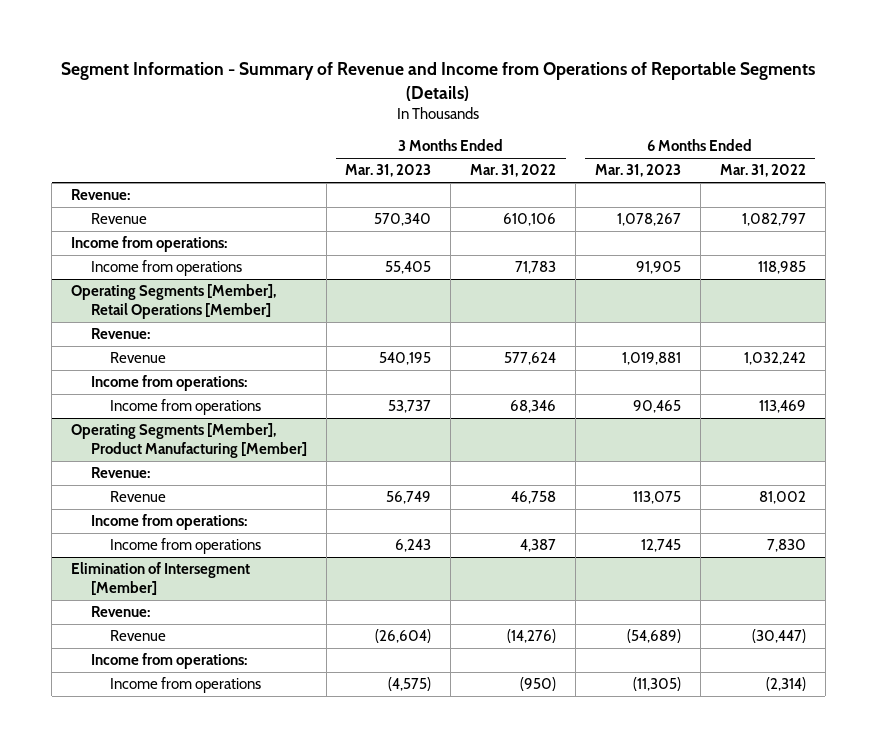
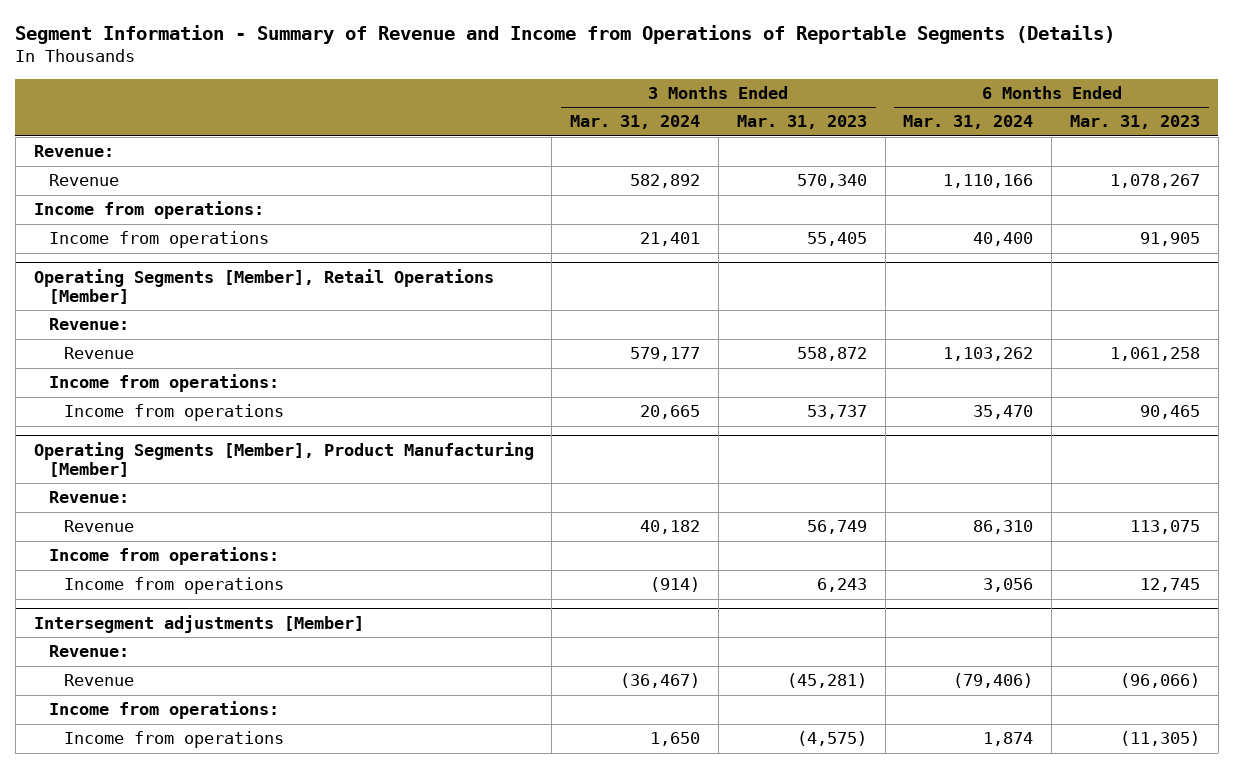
[470,164,557,178] Mar. 31, 2022 -> none
[719,164,806,178] Mar. 31, 2022 -> none
none -> [570,115,701,130] Mar. 31, 2024
none -> [903,115,1034,130] Mar. 31, 2024
[379,352,432,366] 540,195 -> [796,347,867,362] 558,872
[621,352,681,366] 1,019,881 -> [1109,347,1200,362] 1,061,258
[71,562,251,596] Elimination of Intersegment [Member] -> [33,614,364,633] Intersegment adjustments [Member]
[375,629,432,644] (26,604) -> [786,673,867,689] (45,281)
[626,629,681,644] (54,689) -> [1119,673,1200,689] (96,066)

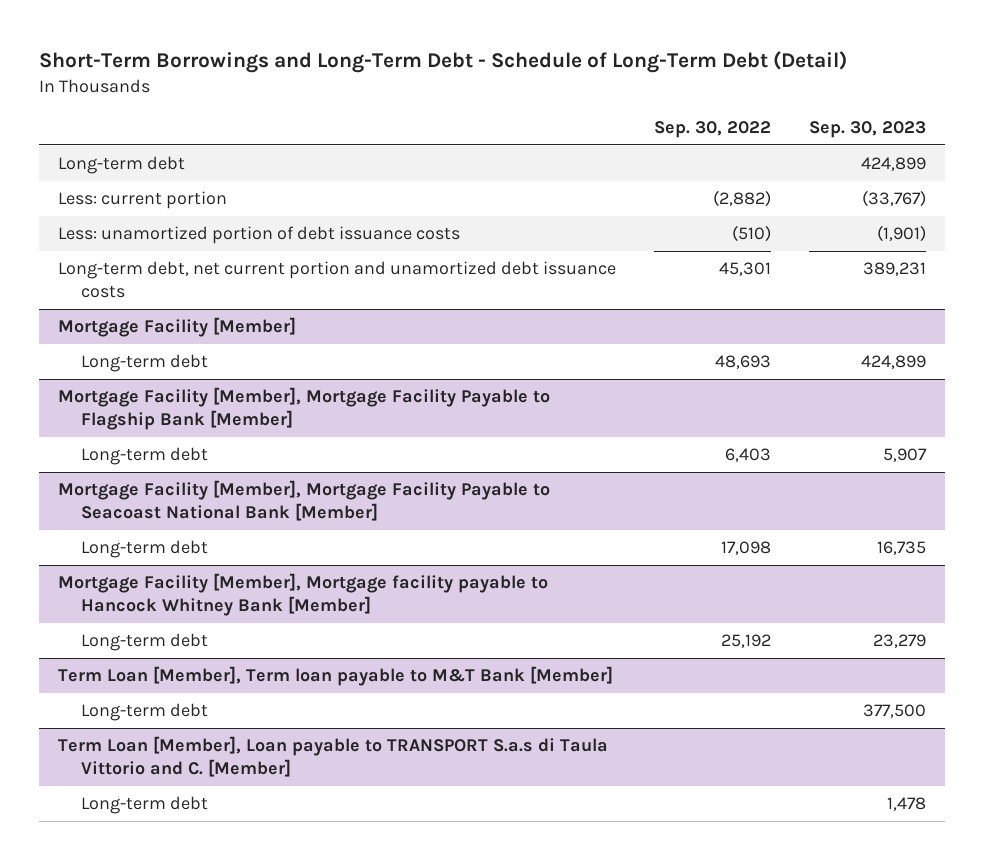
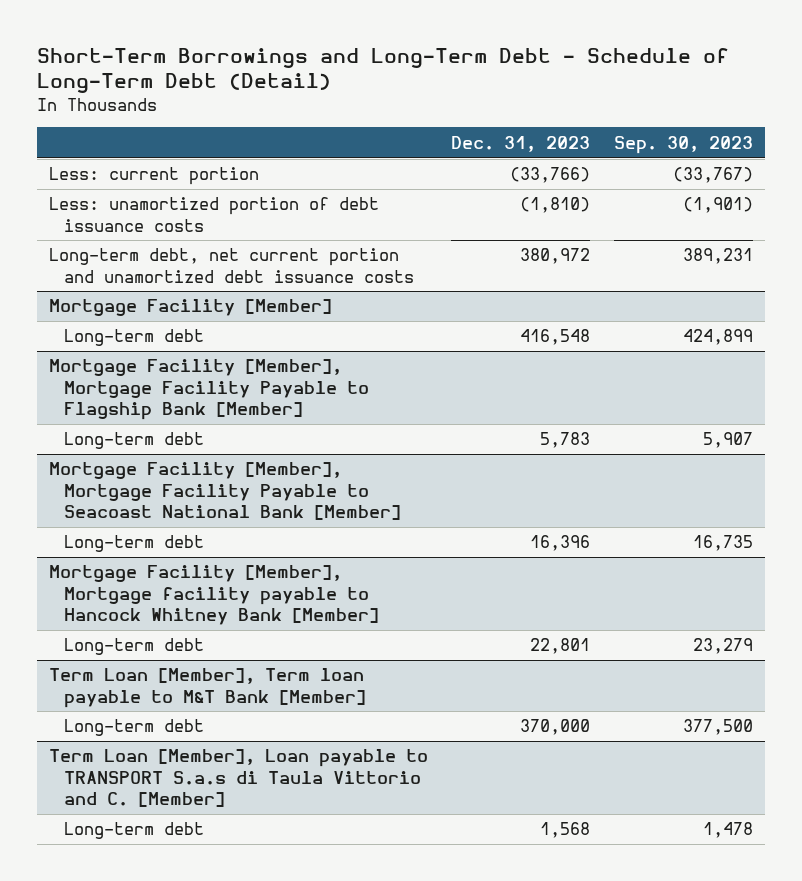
[653,121,771,139] Sep. 30, 2022 -> none
none -> [451,135,591,152] Dec. 31, 2023
[57,156,185,175] Long-term debt -> none

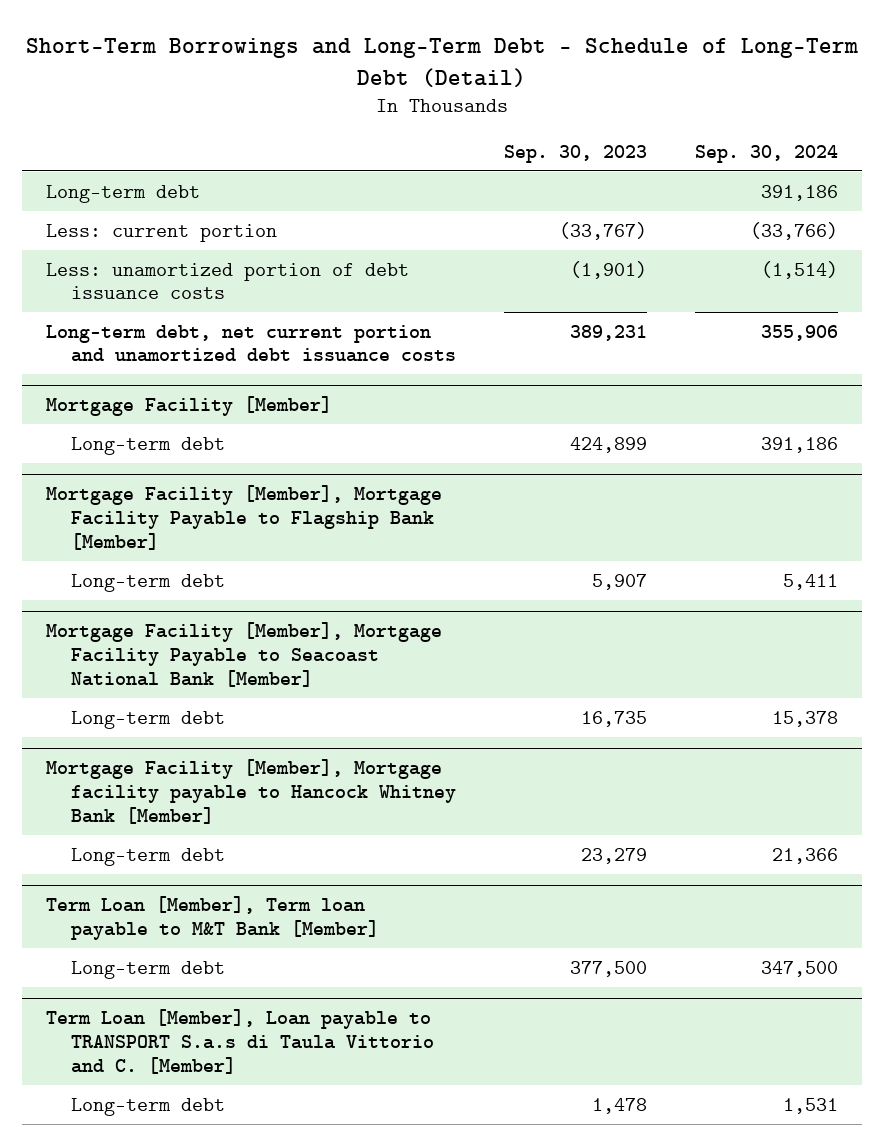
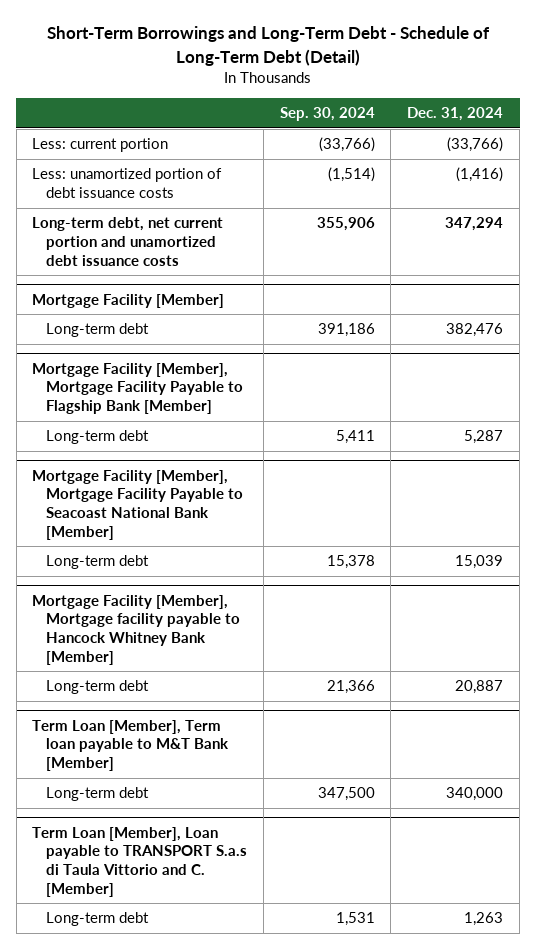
[504,144,648,163] Sep. 30, 2023 -> none
none -> [407,107,504,122] Dec. 31, 2024
[45,184,200,203] Long-term debt -> none

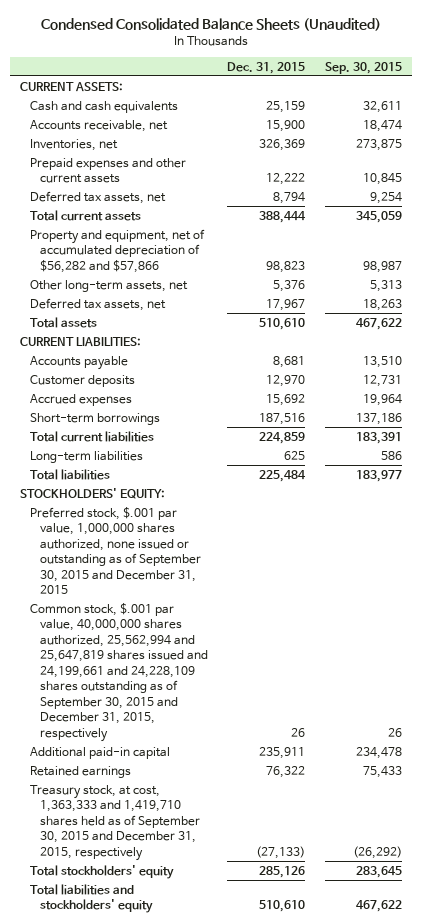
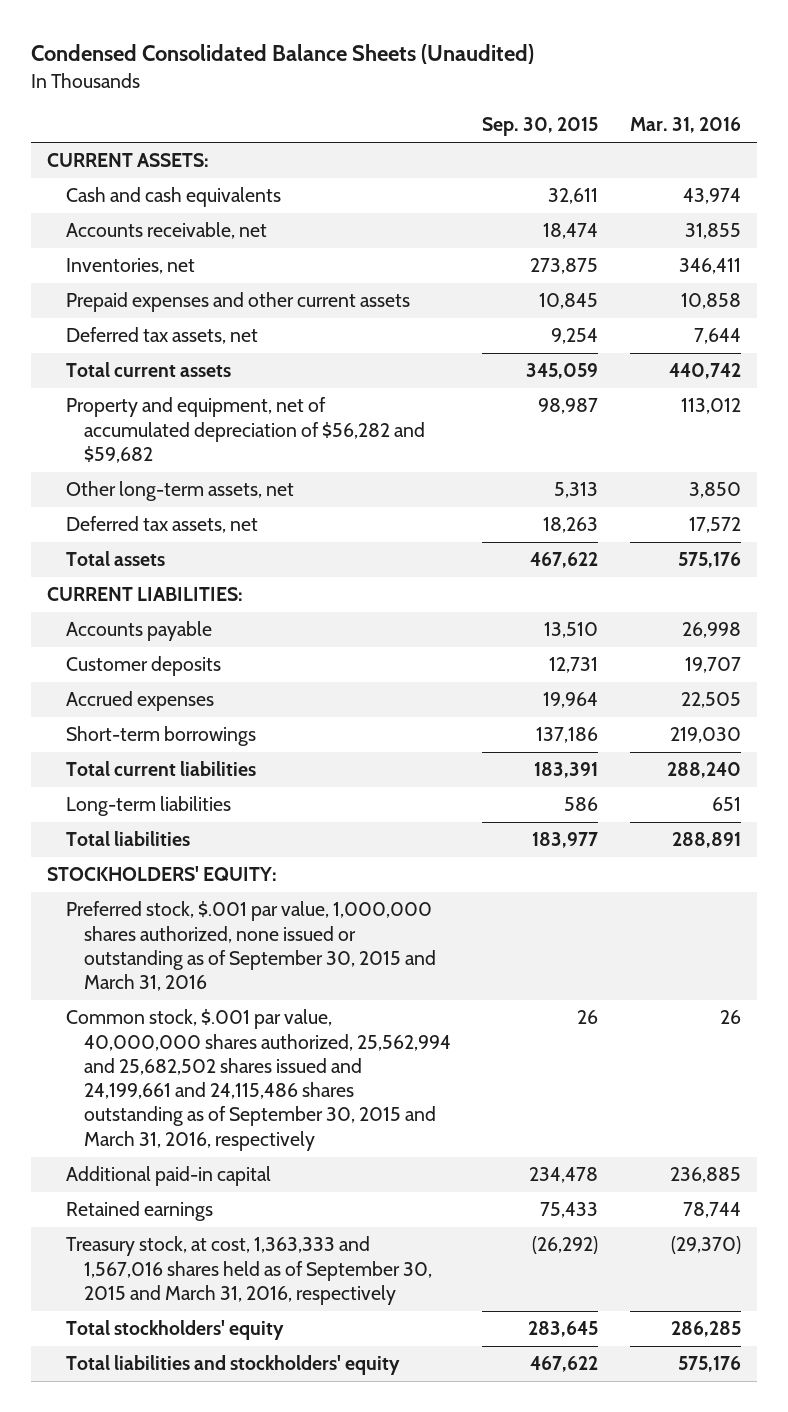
[227,61,306,74] Dec. 31, 2015 -> none
none -> [629,117,741,134] Mar. 31, 2016
[29,228,205,273] Property and equipment, net of accumulated depreciation of $56,282 and $57,866 -> [65,397,425,463] Property and equipment, net of accumulated depreciation of $56,282 and $59,682
[29,506,201,595] Preferred stock, $.001 par value, 1,000,000 shares authorized, none issued or outstanding as of September 30, 2015 and December 31, 2015 -> [65,901,436,992] Preferred stock, $.001 par value, 1,000,000 shares authorized, none issued or outstanding as of September 30, 2015 and March 31, 2016
[29,602,208,742] Common stock, $.001 par value, 40,000,000 shares authorized, 25,562,994 and 25,647,819 shares issued and 24,199,661 and 24,228,109 shares outstanding as of September 30, 2015 and December 31, 2015, respectively -> [65,1009,451,1151] Common stock, $.001 par value, 40,000,000 shares authorized, 25,562,994 and 25,682,502 shares issued and 24,199,661 and 24,115,486 shares outstanding as of September 30, 2015 and March 31, 2016, respectively
[29,784,200,861] Treasury stock, at cost, 1,363,333 and 1,419,710 shares held as of September 30, 2015 and December 31, 2015, respectively -> [65,1236,432,1305] Treasury stock, at cost, 1,363,333 and 1,567,016 shares held as of September 30, 2015 and March 31, 2016, respectively

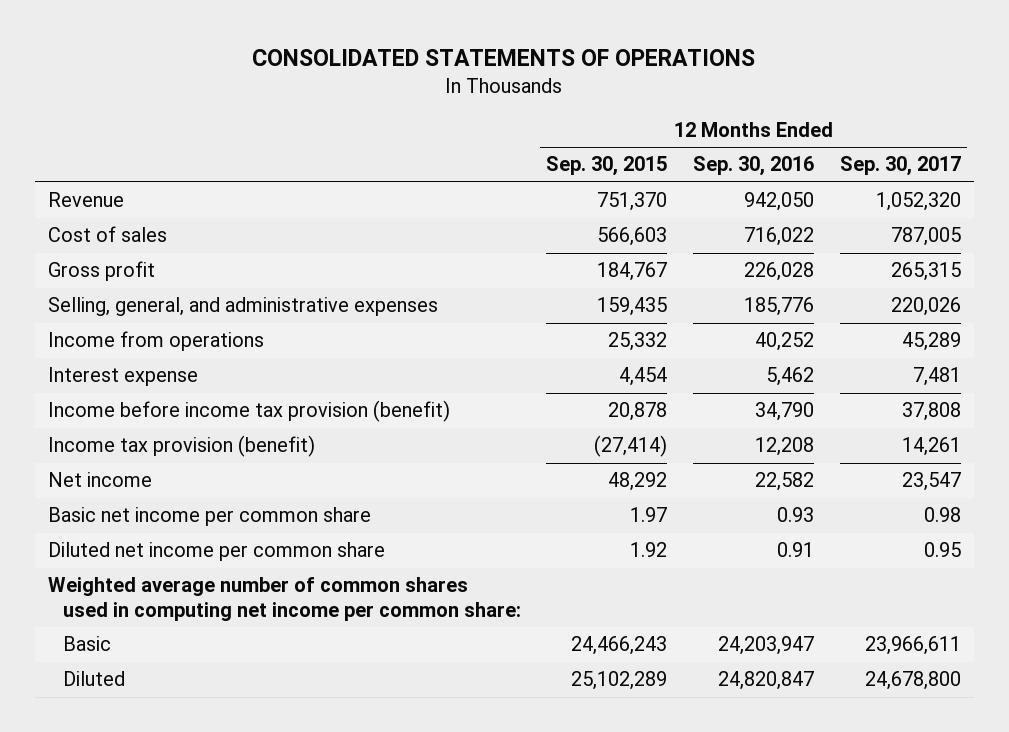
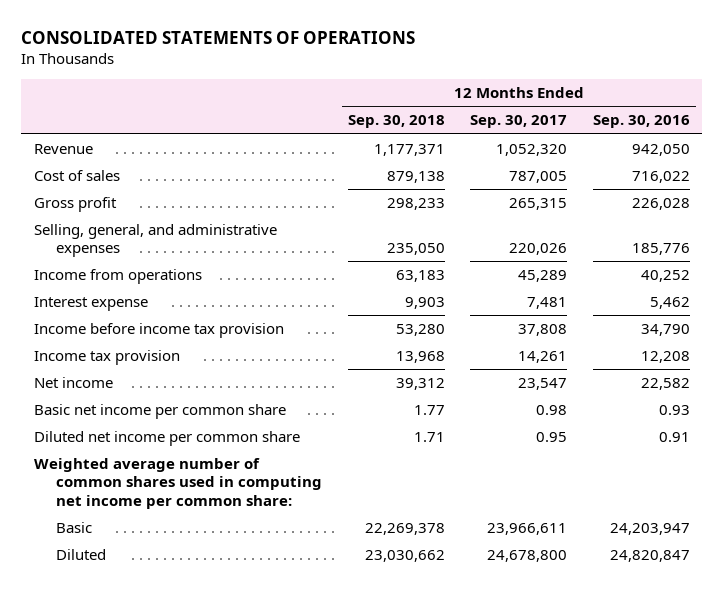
[546,156,668,177] Sep. 30, 2015 -> none
none -> [347,115,445,129] Sep. 30, 2018
[47,400,450,423] Income before income tax provision (benefit) -> [33,322,284,338] Income before income tax provision
[47,435,315,458] Income tax provision (benefit) -> [33,349,180,365] Income tax provision

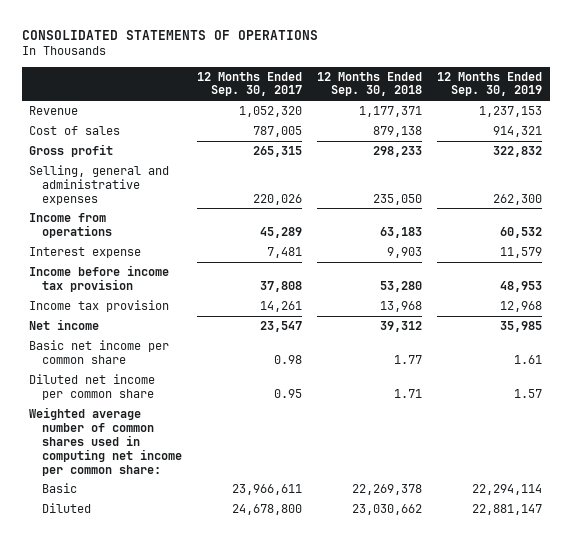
[592,115,690,129] Sep. 30, 2016 -> none
none -> [437,71,543,97] 12 Months Ended Sep. 30, 2019
[33,223,277,258] Selling, general, and administrative expenses -> [29,165,170,205] Selling, general and administrative expenses

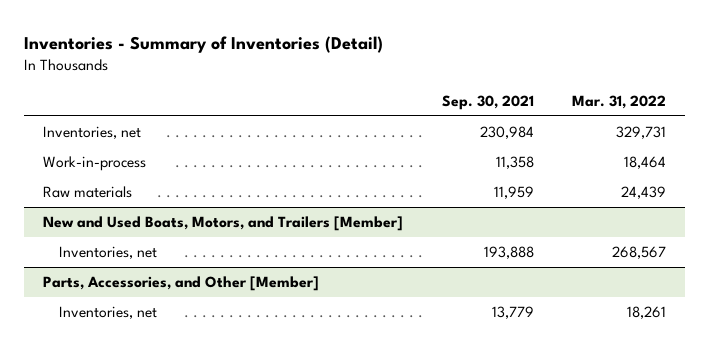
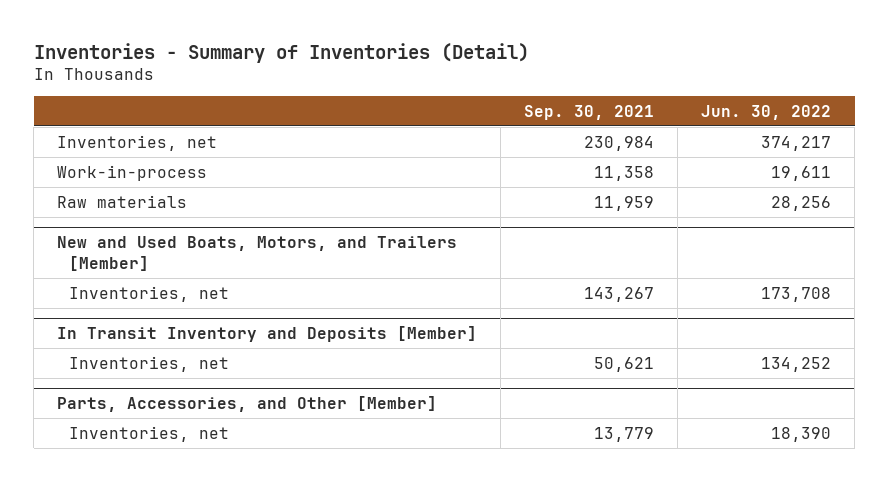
[572,94,667,109] Mar. 31, 2022 -> none
none -> [701,104,832,120] Jun. 30, 2022
[483,246,534,260] 193,888 -> [584,286,655,302] 143,267
none -> [57,326,478,343] In Transit Inventory and Deposits [Member]
none -> [69,355,230,372] Inventories, net

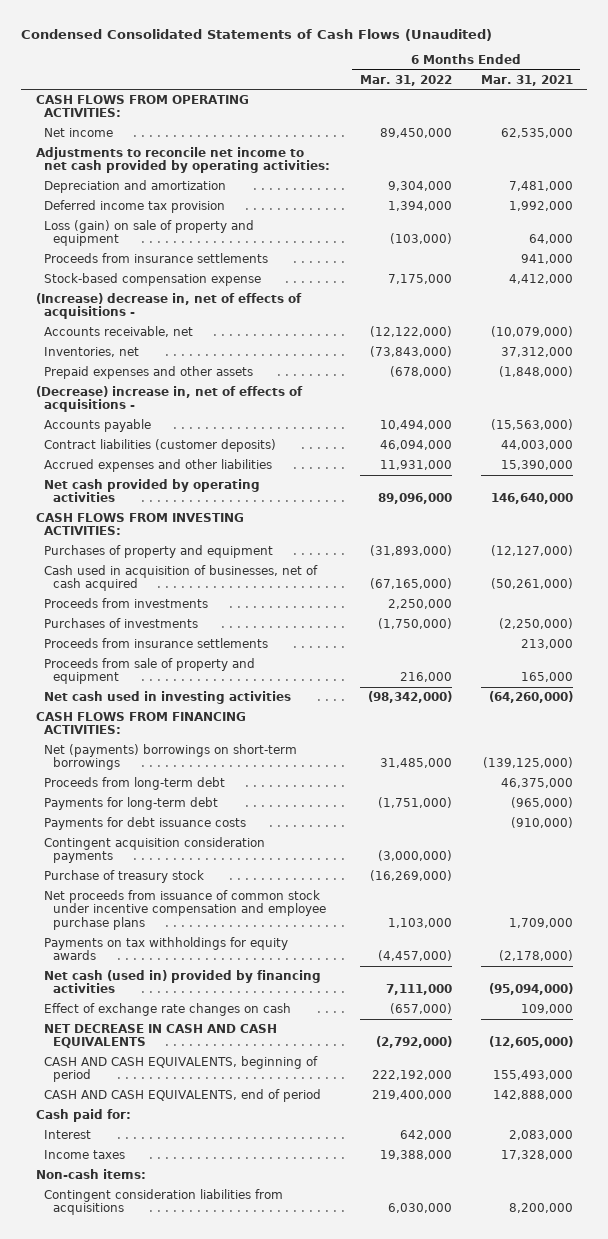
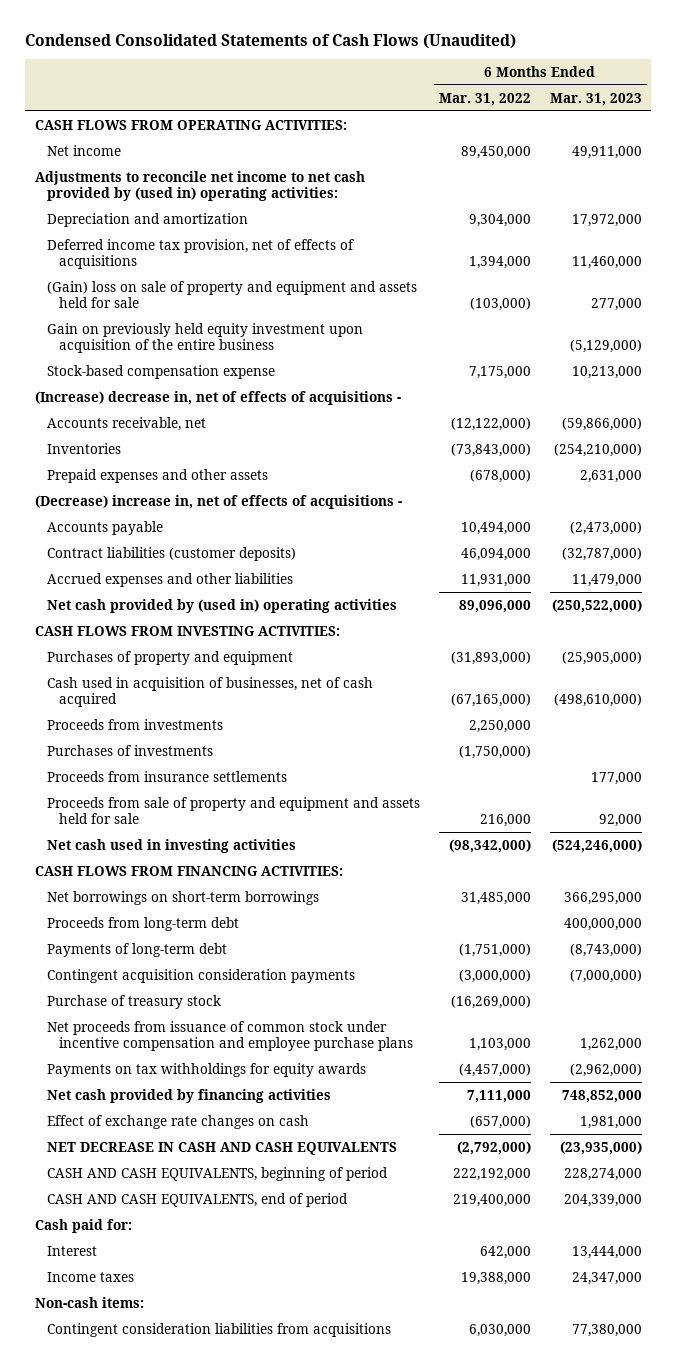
[480,74,573,86] Mar. 31, 2021 -> none
none -> [549,92,642,106] Mar. 31, 2023
[35,147,331,174] Adjustments to reconcile net income to net cash provided by operating activities: -> [34,170,365,201] Adjustments to reconcile net income to net cash provided by (used in) operating activities:
[44,253,269,264] Proceeds from insurance settlements -> none
[44,200,226,214] Deferred income tax provision -> [46,238,354,269] Deferred income tax provision, net of effects of acquisitions
[44,220,255,247] Loss (gain) on sale of property and equipment -> [46,280,417,308] (Gain) loss on sale of property and equipment and assets held for sale
none -> [46,322,363,353] Gain on previously held equity investment upon acquisition of the entire business
[44,347,140,358] Inventories, net -> [46,442,121,454] Inventories
[44,479,261,503] Net cash provided by operating activities -> [46,598,397,613] Net cash provided by (used in) operating activities
[44,658,256,685] Proceeds from sale of property and equipment -> [46,796,420,824] Proceeds from sale of property and equipment and assets held for sale
[44,744,298,771] Net (payments) borrowings on short-term borrowings -> [46,890,319,905] Net borrowings on short-term borrowings
[44,817,247,831] Payments for debt issuance costs -> none
[44,797,219,811] Payments for long-term debt -> [46,942,227,957] Payments of long-term debt
[44,970,322,994] Net cash (used in) provided by financing activities -> [46,1088,331,1103] Net cash provided by financing activities

